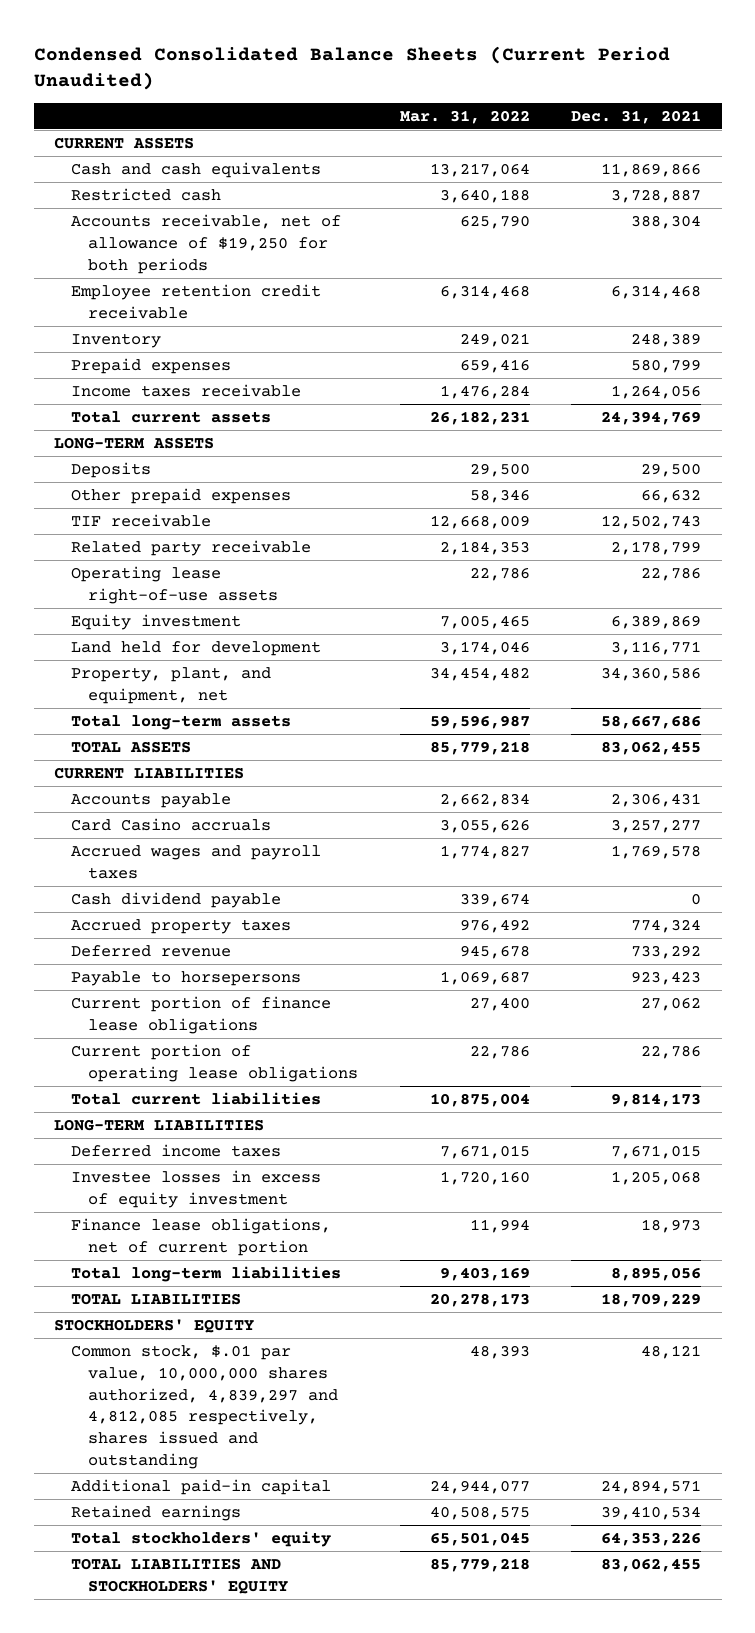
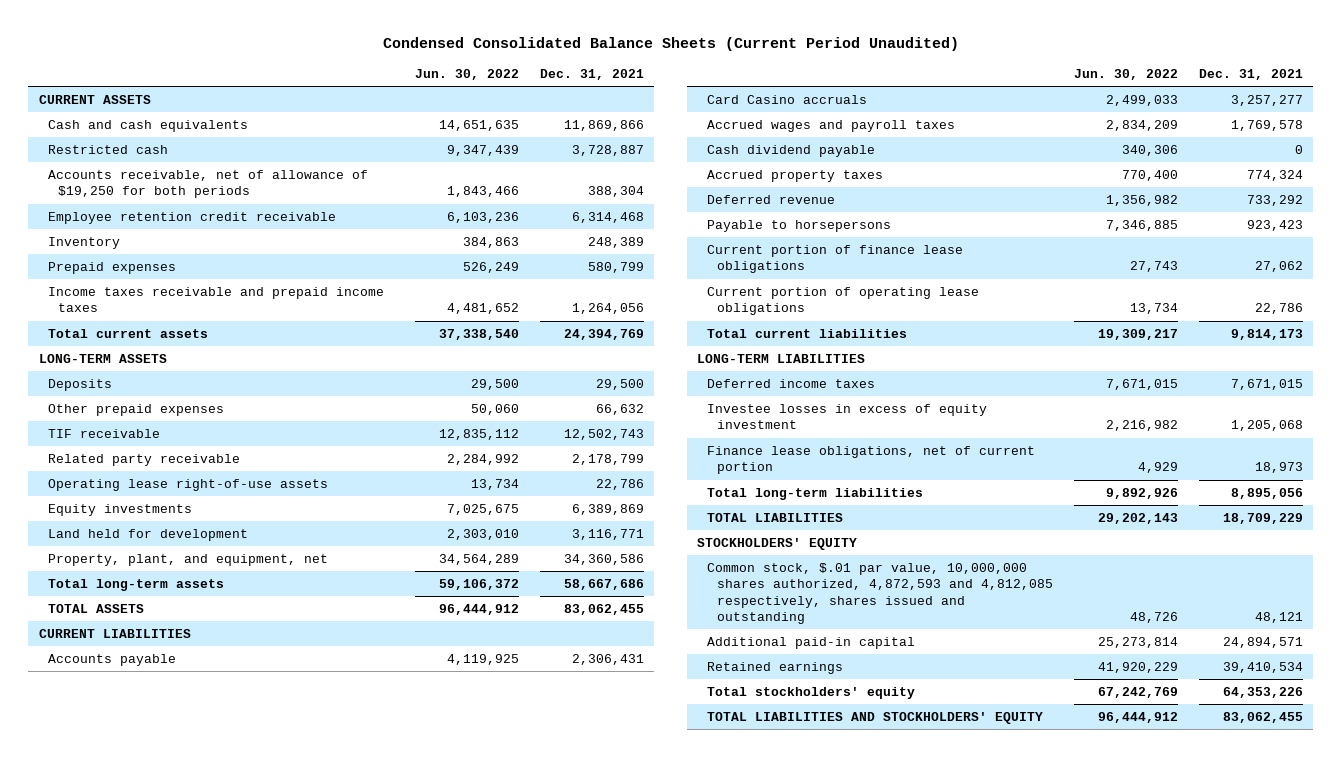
[399,109,530,124] Mar. 31, 2022 -> none
none -> [414,69,519,81] Jun. 30, 2022
[71,383,302,397] Income taxes receivable -> [48,286,385,313] Income taxes receivable and prepaid income taxes
[71,613,242,630] Equity investment -> [48,503,193,516] Equity investments
[71,1344,339,1470] Common stock, $.01 par value, 10,000,000 shares authorized, 4,839,297 and 4,812,085 respectively, shares issued and outstanding -> [706,562,1053,625] Common stock, $.01 par value, 10,000,000 shares authorized, 4,872,593 and 4,812,085 respectively, shares issued and outstanding

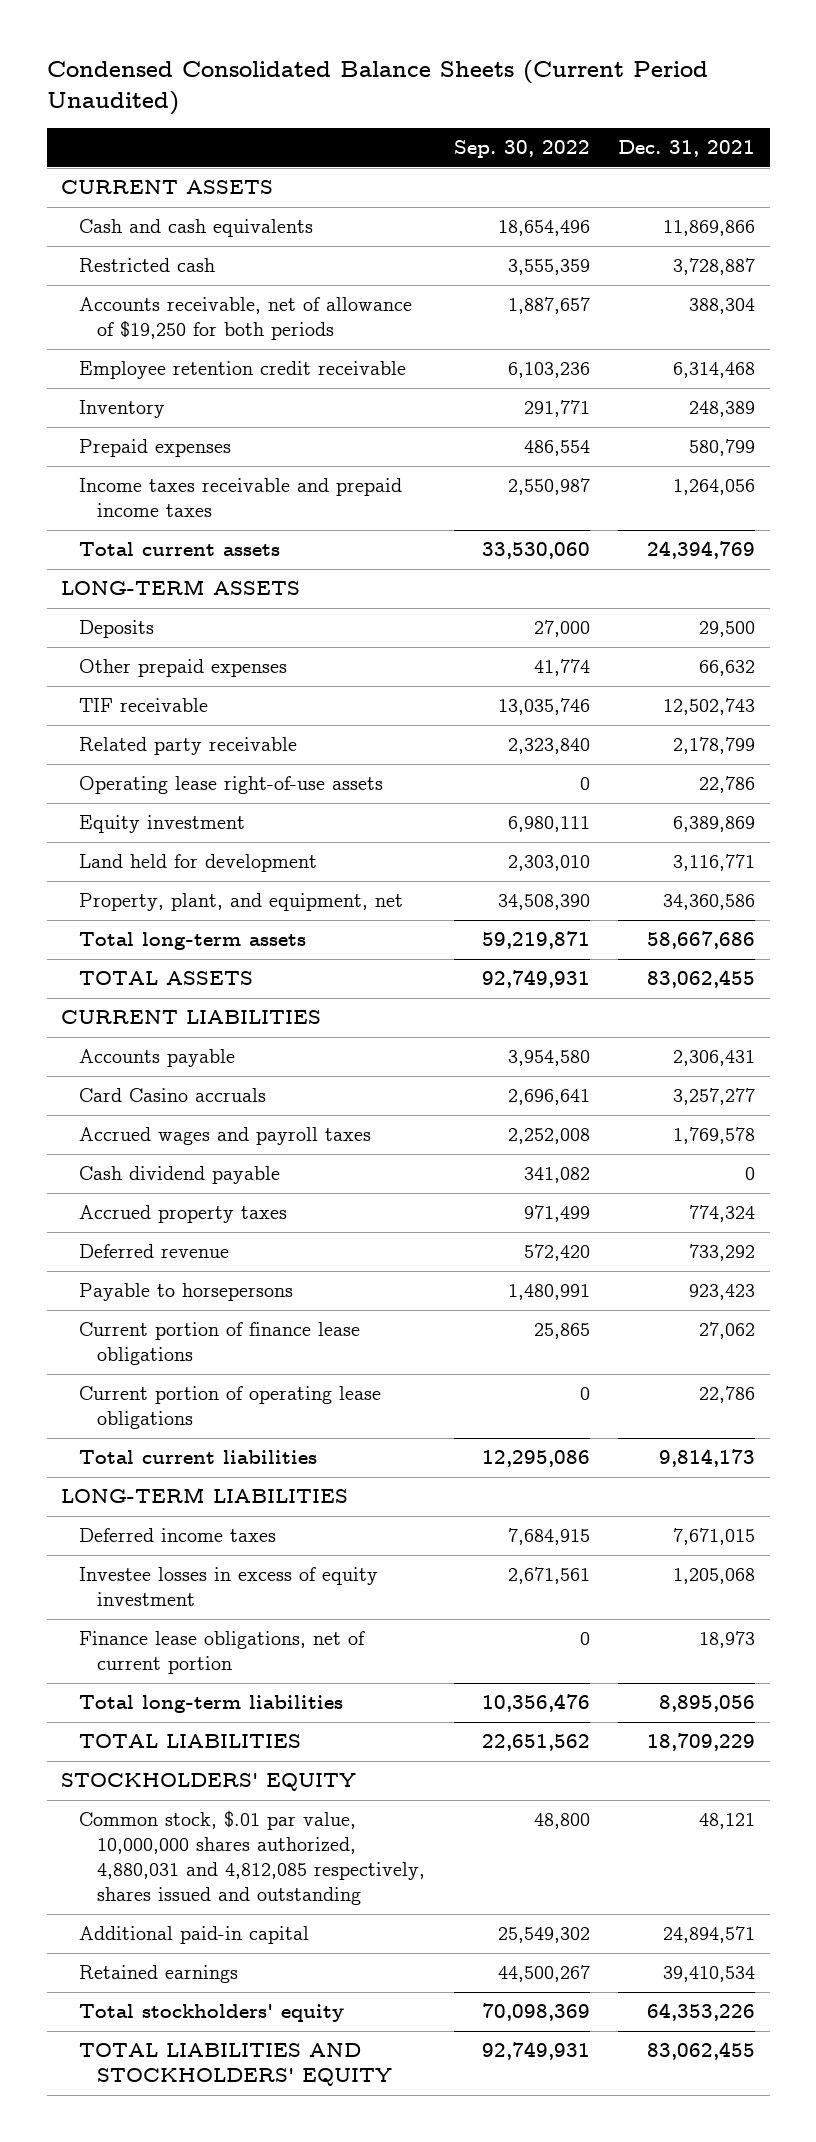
[414,69,519,81] Jun. 30, 2022 -> none
none -> [453,139,590,158] Sep. 30, 2022
[48,503,193,516] Equity investments -> [78,815,245,834] Equity investment
[706,562,1053,625] Common stock, $.01 par value, 10,000,000 shares authorized, 4,872,593 and 4,812,085 respectively, shares issued and outstanding -> [78,1811,425,1906] Common stock, $.01 par value, 10,000,000 shares authorized, 4,880,031 and 4,812,085 respectively, shares issued and outstanding

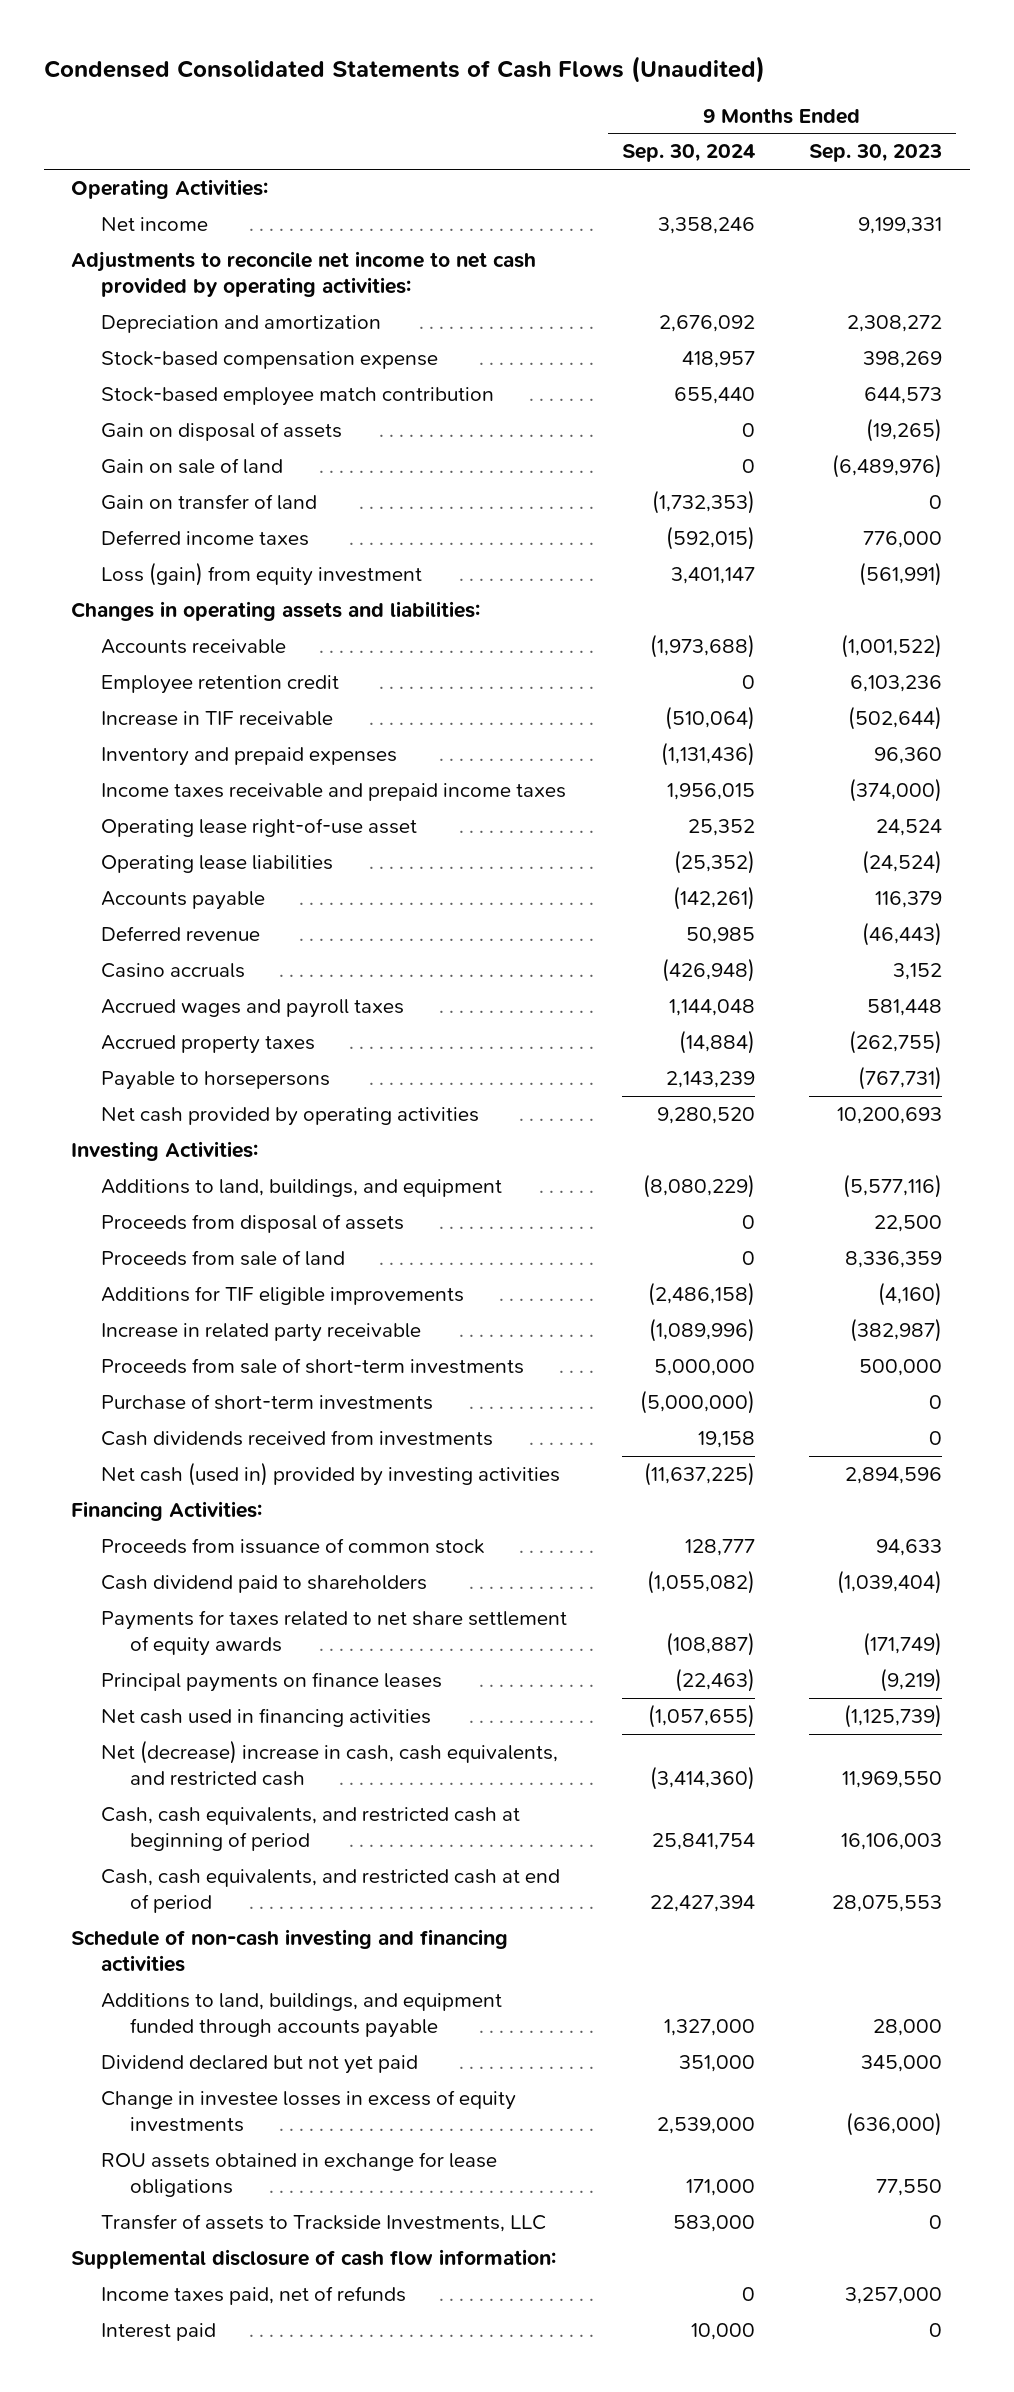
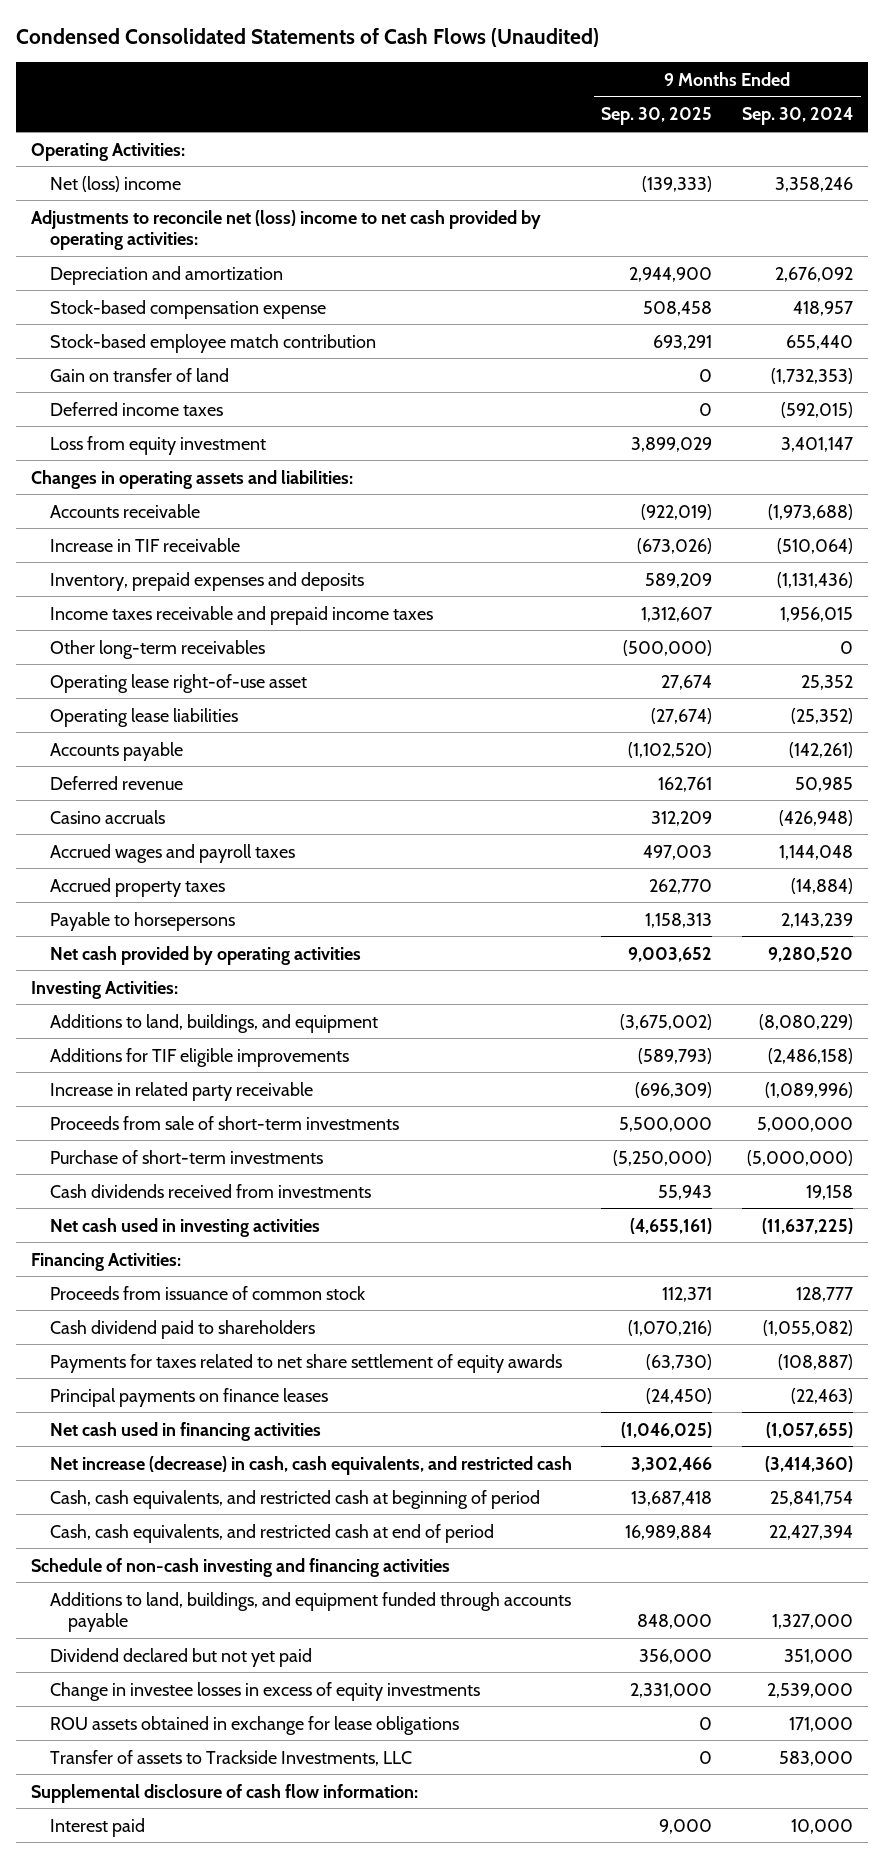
[809,144,943,163] Sep. 30, 2023 -> none
none -> [601,107,713,126] Sep. 30, 2025
[100,217,208,232] Net income -> [49,175,181,192] Net (loss) income
[71,251,537,297] Adjustments to reconcile net income to net cash provided by operating activities: -> [30,209,541,250] Adjustments to reconcile net (loss) income to net cash provided by operating activities:
[100,422,342,442] Gain on disposal of assets -> none
[100,458,283,475] Gain on sale of land -> none
[100,562,422,587] Loss (gain) from equity investment -> [49,435,266,455] Loss from equity investment
[100,675,339,695] Employee retention credit -> none
[100,747,397,767] Inventory and prepaid expenses -> [49,571,364,591] Inventory, prepaid expenses and deposits
none -> [49,639,265,659] Other long-term receivables
[100,1214,404,1234] Proceeds from disposal of assets -> none
[100,1250,345,1267] Proceeds from sale of land -> none
[100,1462,560,1487] Net cash (used in) provided by investing activities -> [49,1217,320,1237] Net cash used in investing activities
[100,1740,558,1786] Net (decrease) increase in cash, cash equivalents, and restricted cash -> [49,1455,572,1475] Net increase (decrease) in cash, cash equivalents, and restricted cash
[100,2286,406,2306] Income taxes paid, net of refunds -> none

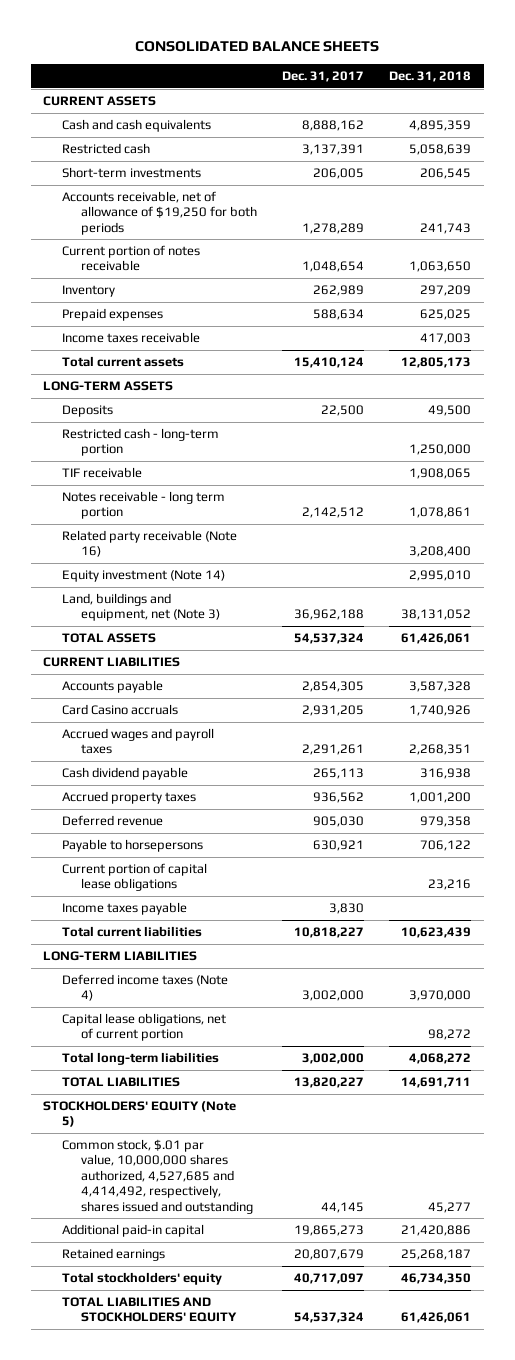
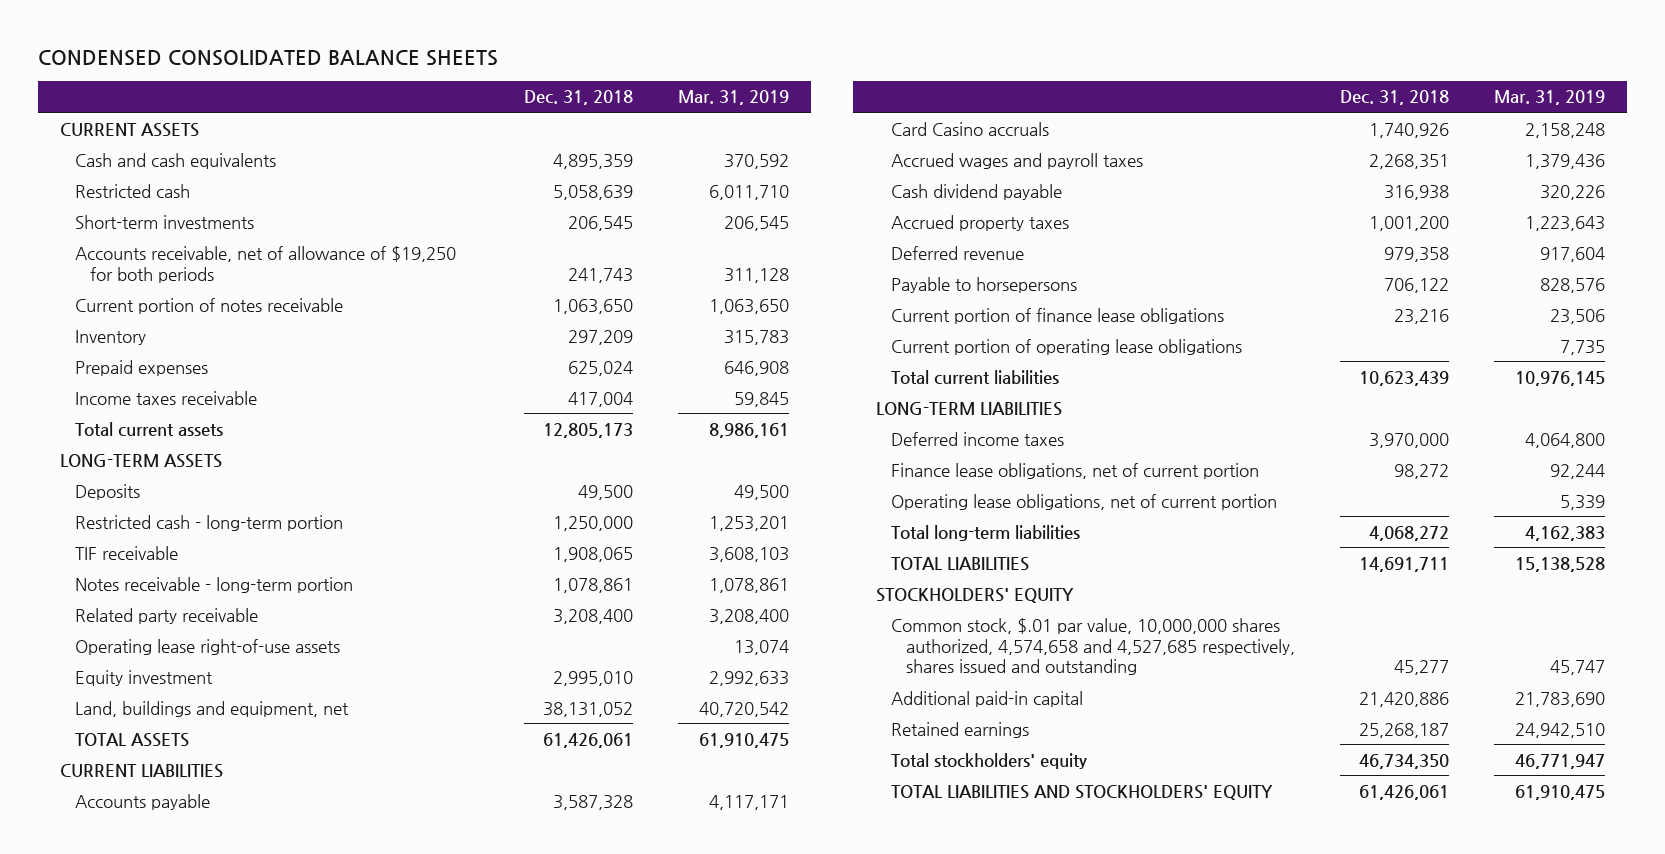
[135,41,380,53] CONSOLIDATED BALANCE SHEETS -> [37,49,498,66] CONDENSED CONSOLIDATED BALANCE SHEETS
[281,71,364,83] Dec. 31, 2017 -> none
none -> [677,90,789,106] Mar. 31, 2019
[420,309,472,321] 625,025 -> [567,360,633,376] 625,024
[420,333,472,345] 417,003 -> [567,391,633,407] 417,004
[61,491,225,520] Notes receivable - long term portion -> [75,576,354,593] Notes receivable - long-term portion
[61,530,237,558] Related party receivable (Note 16) -> [75,607,259,624] Related party receivable
none -> [75,638,341,655] Operating lease right-of-use assets
[61,570,225,583] Equity investment (Note 14) -> [75,669,214,686] Equity investment
[61,593,220,622] Land, buildings and equipment, net (Note 3) -> [75,700,350,717] Land, buildings and equipment, net
[61,902,187,916] Income taxes payable -> none
[61,863,207,892] Current portion of capital lease obligations -> [890,307,1224,324] Current portion of finance lease obligations
none -> [890,338,1242,355] Current portion of operating lease obligations
[61,974,228,1002] Deferred income taxes (Note 4) -> [890,431,1064,446] Deferred income taxes
[61,1013,226,1042] Capital lease obligations, net of current portion -> [890,462,1259,479] Finance lease obligations, net of current portion
none -> [890,493,1277,510] Operating lease obligations, net of current portion
[43,1101,237,1128] STOCKHOLDERS' EQUITY (Note 5) -> [875,587,1074,603] STOCKHOLDERS' EQUITY
[61,1139,253,1214] Common stock, $.01 par value, 10,000,000 shares authorized, 4,527,685 and 4,414,492, respectively, shares issued and outstanding -> [890,617,1295,676] Common stock, $.01 par value, 10,000,000 shares authorized, 4,574,658 and 4,527,685 respectively, shares issued and outstanding

